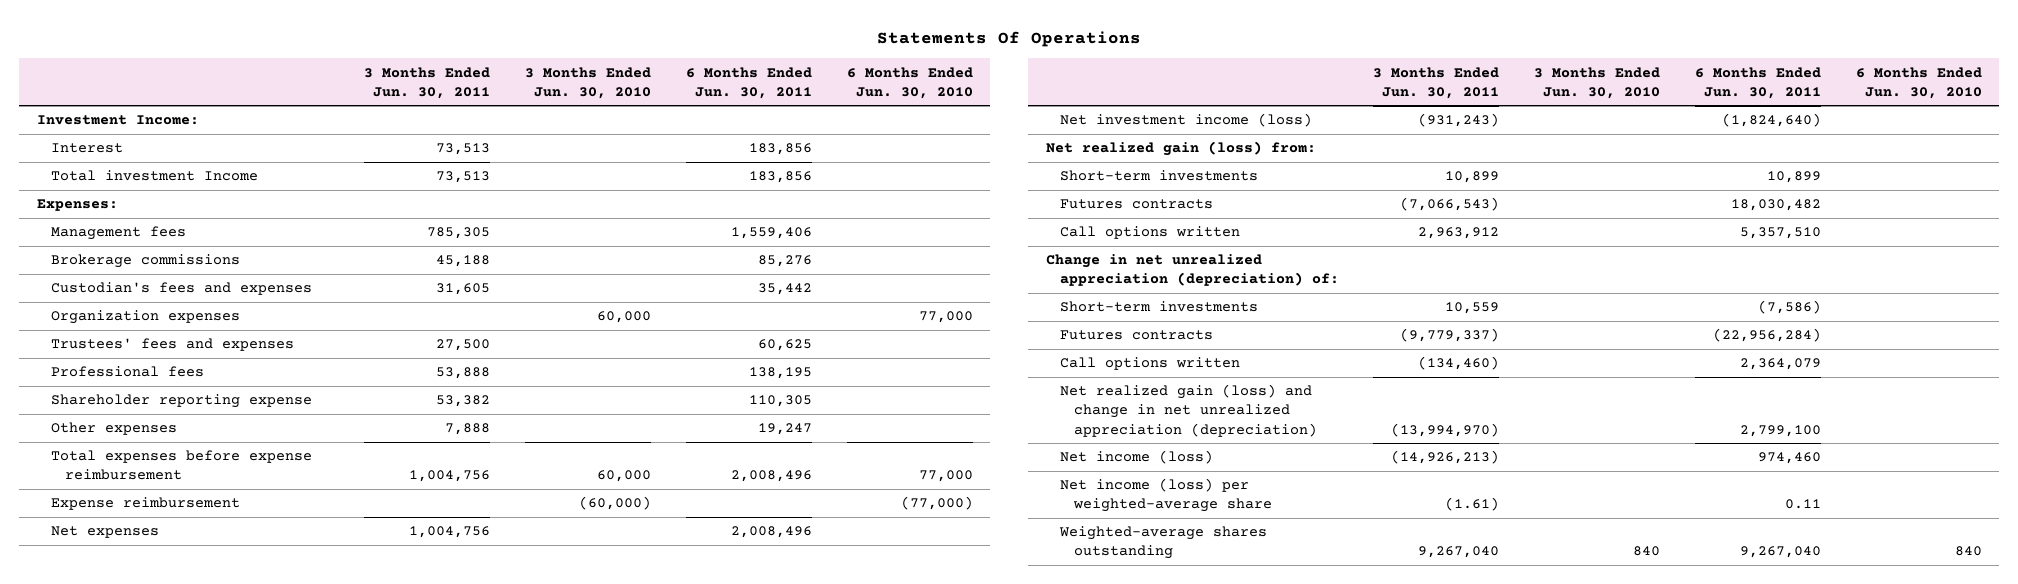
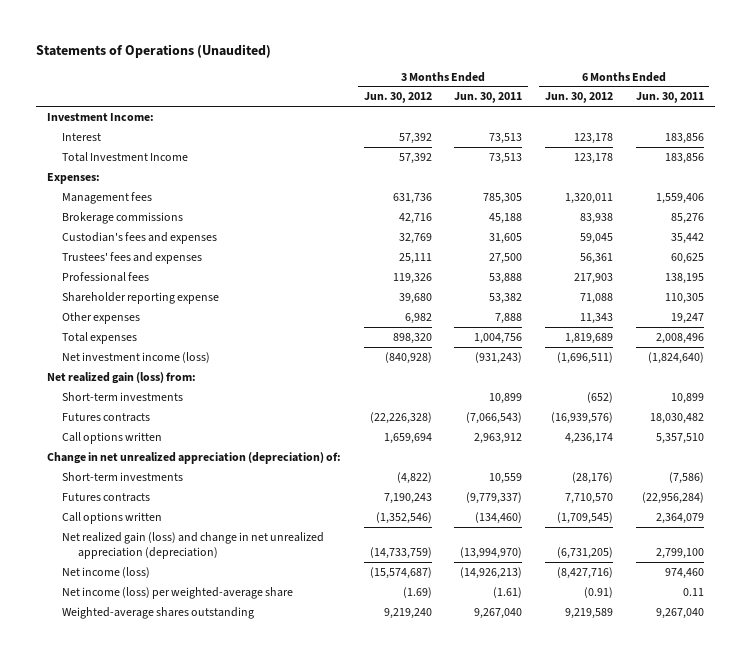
[877,30,1142,47] Statements Of Operations -> [35,43,271,58] Statements of Operations (Unaudited)
[525,66,652,99] 3 Months Ended Jun. 30, 2010 -> none
[846,66,973,99] 6 Months Ended Jun. 30, 2010 -> none
none -> [363,92,432,104] Jun. 30, 2012
none -> [545,92,614,104] Jun. 30, 2012
[50,170,258,182] Total investment Income -> [62,151,189,162] Total Investment Income
[50,310,240,325] Organization expenses -> none
[50,450,312,481] Total expenses before expense reimbursement -> none
[50,497,240,511] Expense reimbursement -> none
[50,526,159,539] Net expenses -> [62,331,138,344] Total expenses

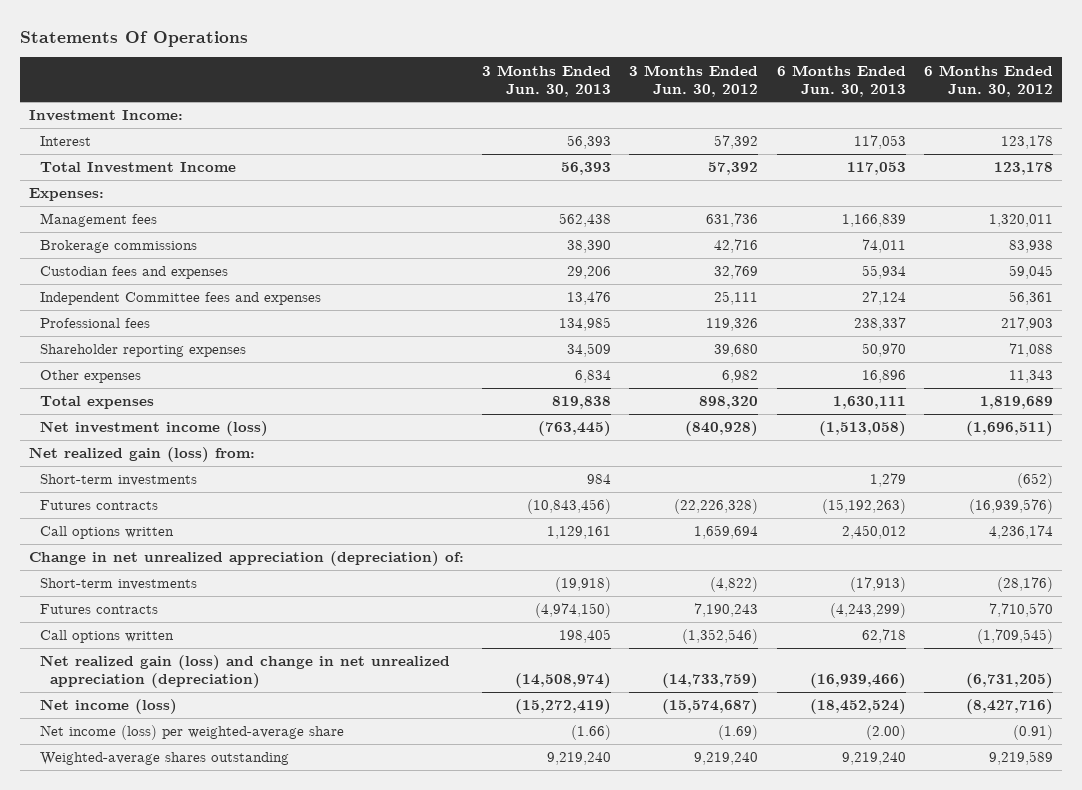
[35,43,271,58] Statements of Operations (Unaudited) -> [19,30,248,47] Statements Of Operations
[454,92,523,104] Jun. 30, 2011 -> none
[635,92,704,104] Jun. 30, 2011 -> none
none -> [482,64,612,97] 3 Months Ended Jun. 30, 2013
none -> [776,64,906,97] 6 Months Ended Jun. 30, 2013
[62,231,218,244] Custodian's fees and expenses -> [39,266,228,280] Custodian fees and expenses
[62,251,203,264] Trustees' fees and expenses -> [39,292,321,306] Independent Committee fees and expenses
[62,291,220,304] Shareholder reporting expense -> [39,344,246,358] Shareholder reporting expenses

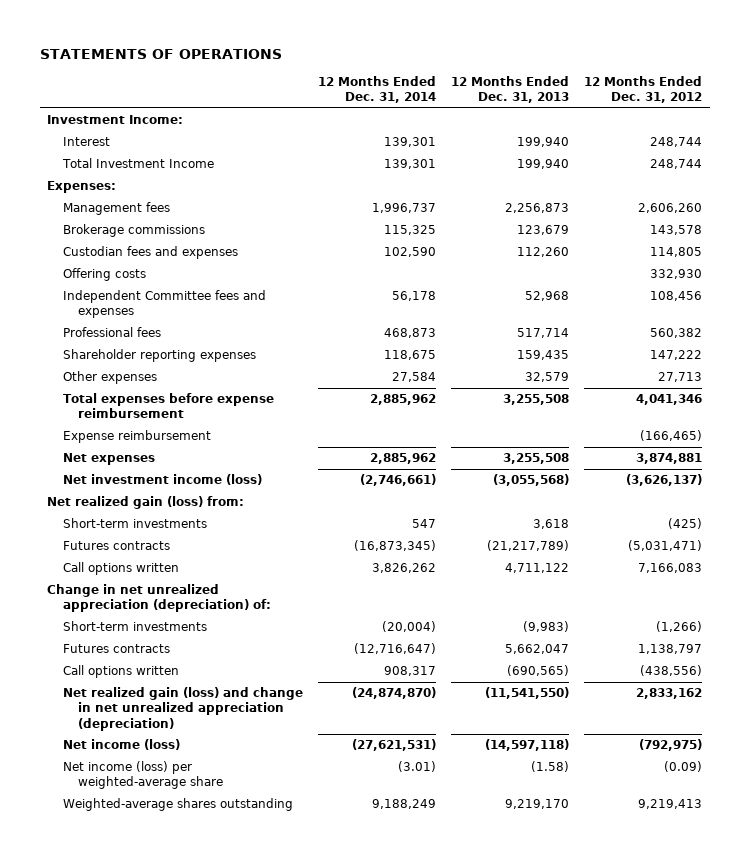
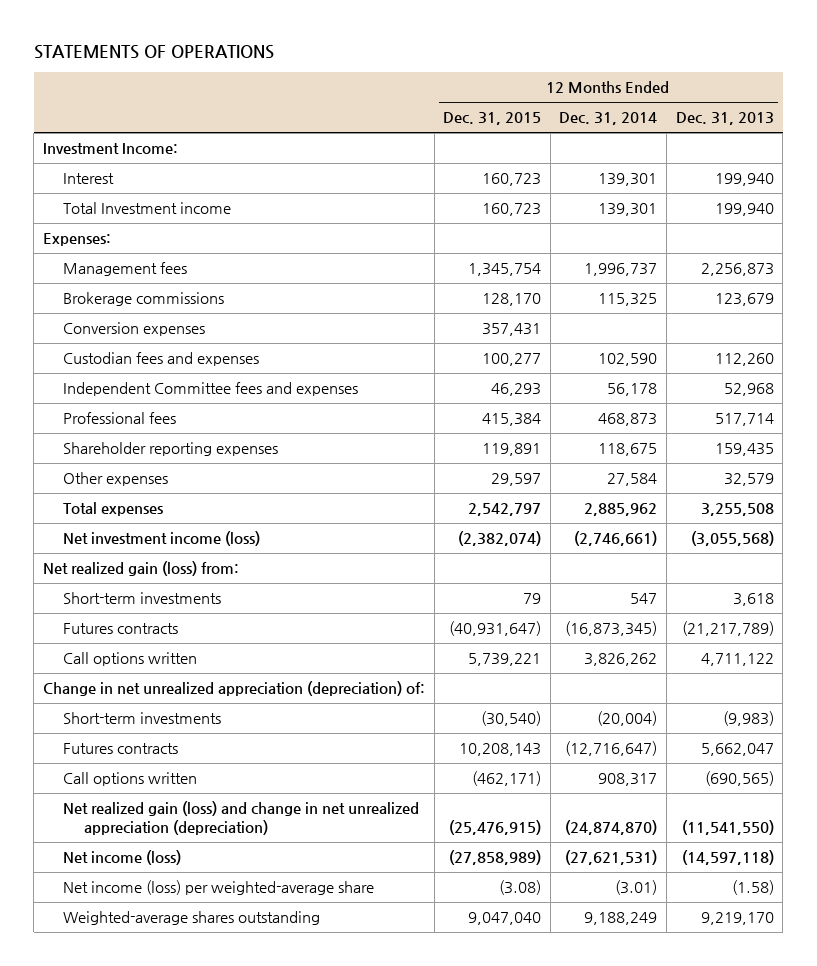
[584,76,703,104] 12 Months Ended Dec. 31, 2012 -> none
none -> [443,112,542,126] Dec. 31, 2015
[61,158,214,169] Total Investment Income -> [63,202,232,215] Total Investment income
none -> [63,322,206,337] Conversion expenses
[62,268,146,282] Offering costs -> none
[62,393,274,419] Total expenses before expense reimbursement -> none
[62,430,211,444] Expense reimbursement -> none
[62,453,155,466] Net expenses -> [63,502,164,517] Total expenses

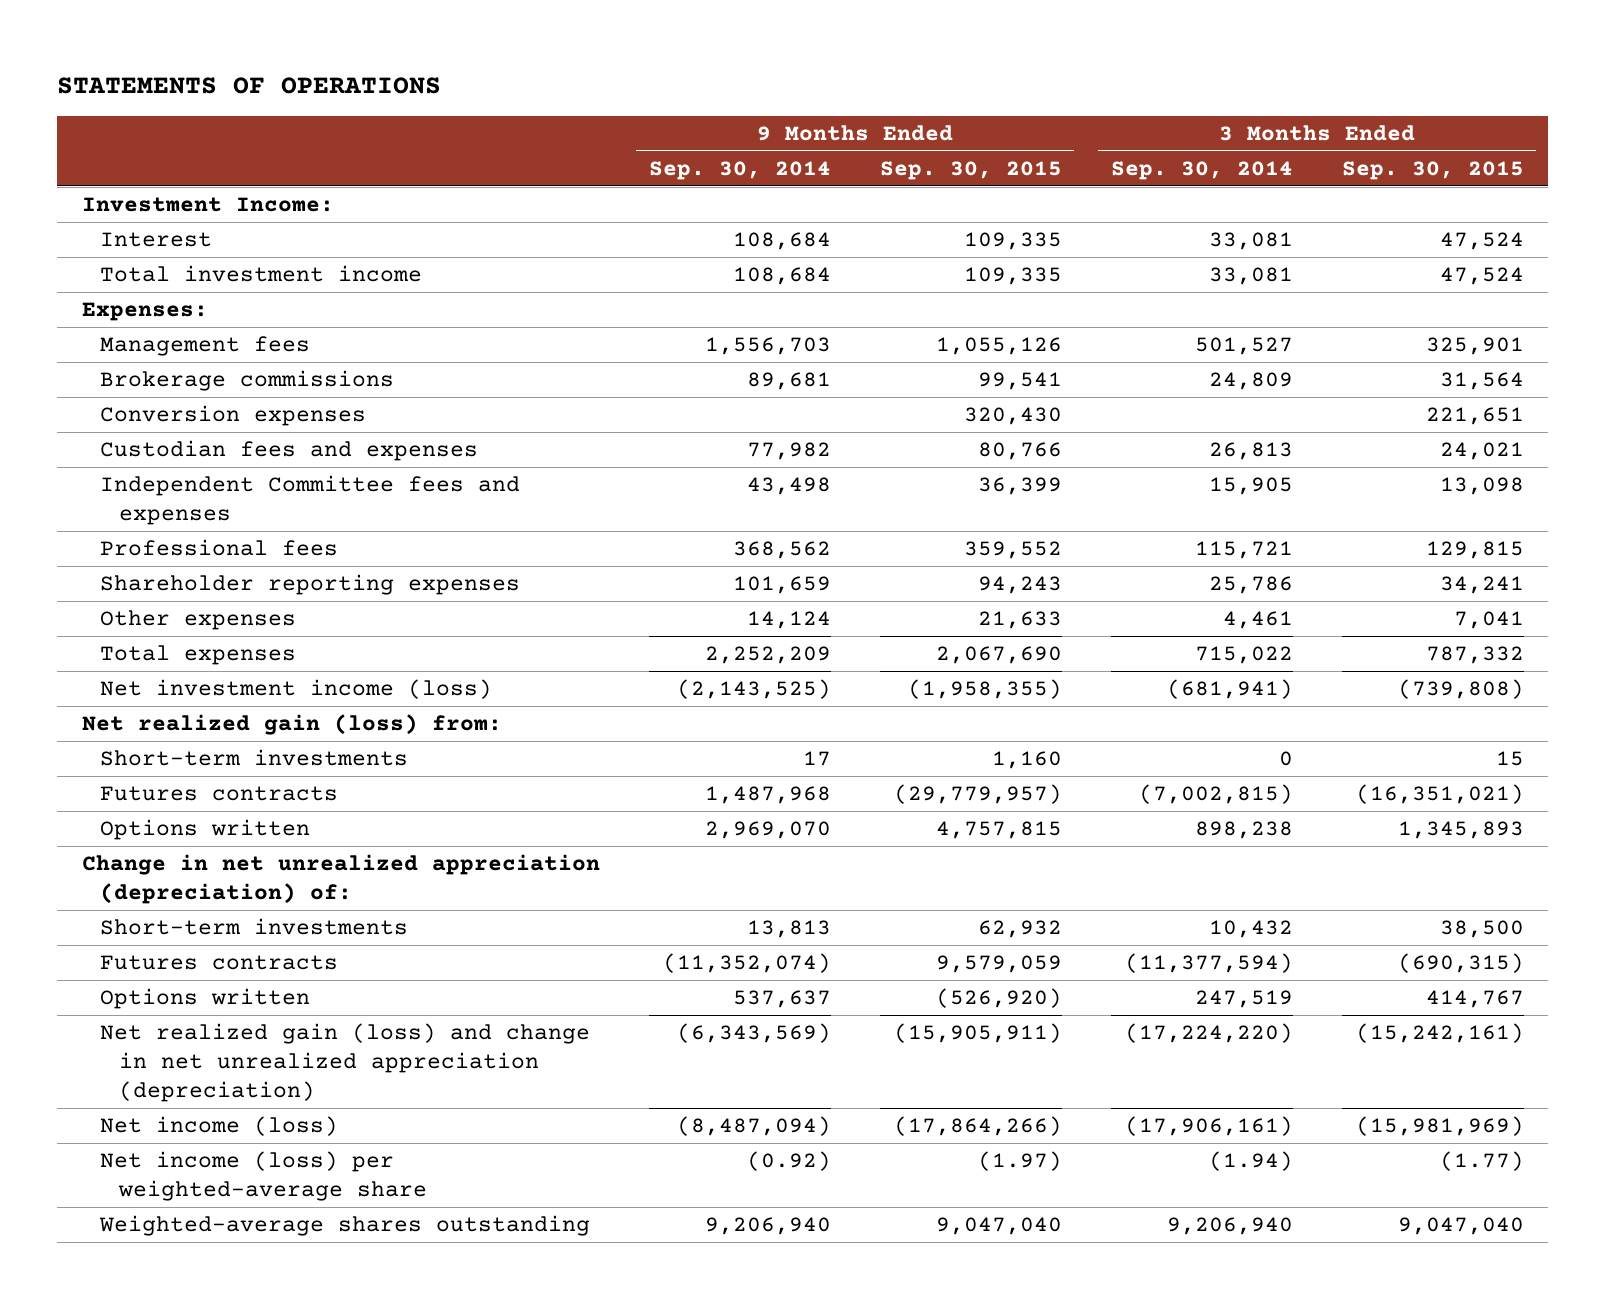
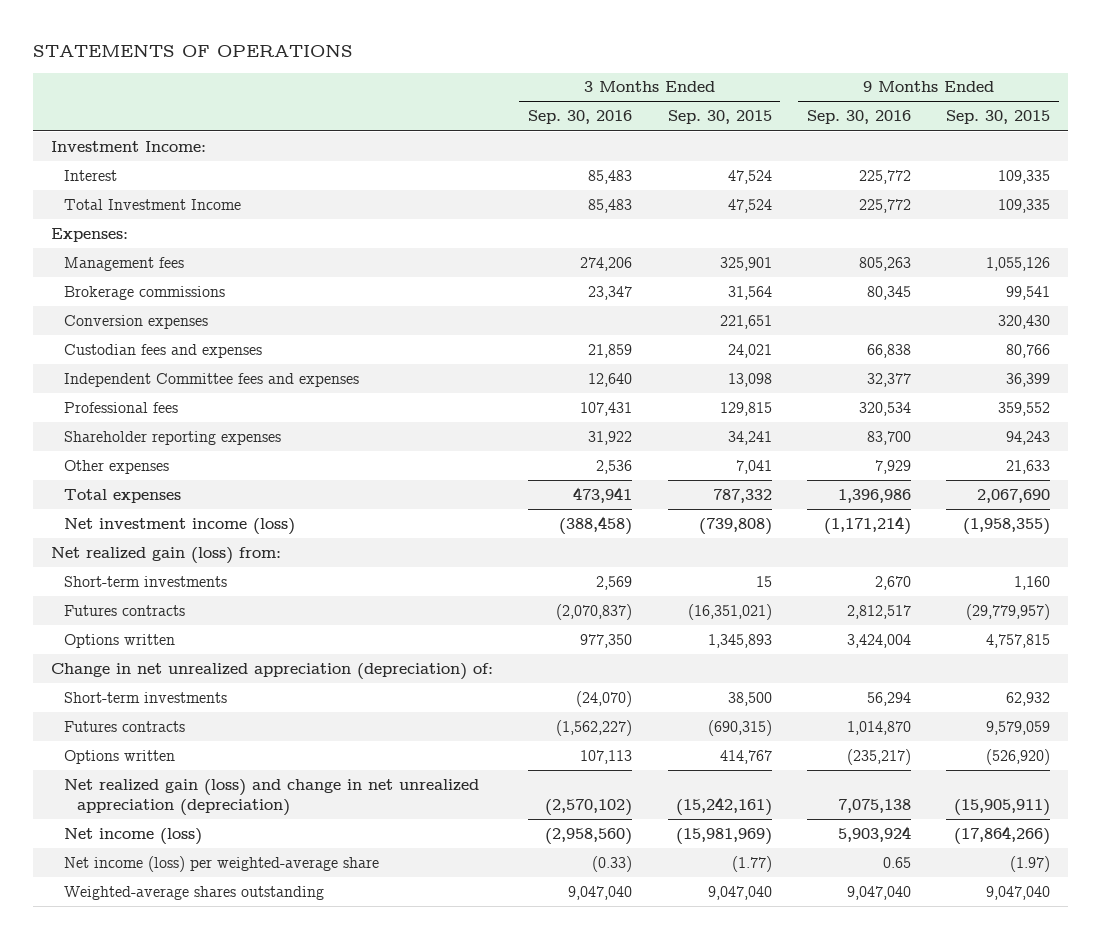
[648,160,831,180] Sep. 30, 2014 -> none
[1110,160,1293,180] Sep. 30, 2014 -> none
none -> [528,110,633,125] Sep. 30, 2016
none -> [807,110,912,125] Sep. 30, 2016
[100,265,423,283] Total investment income -> [63,198,241,210] Total Investment Income

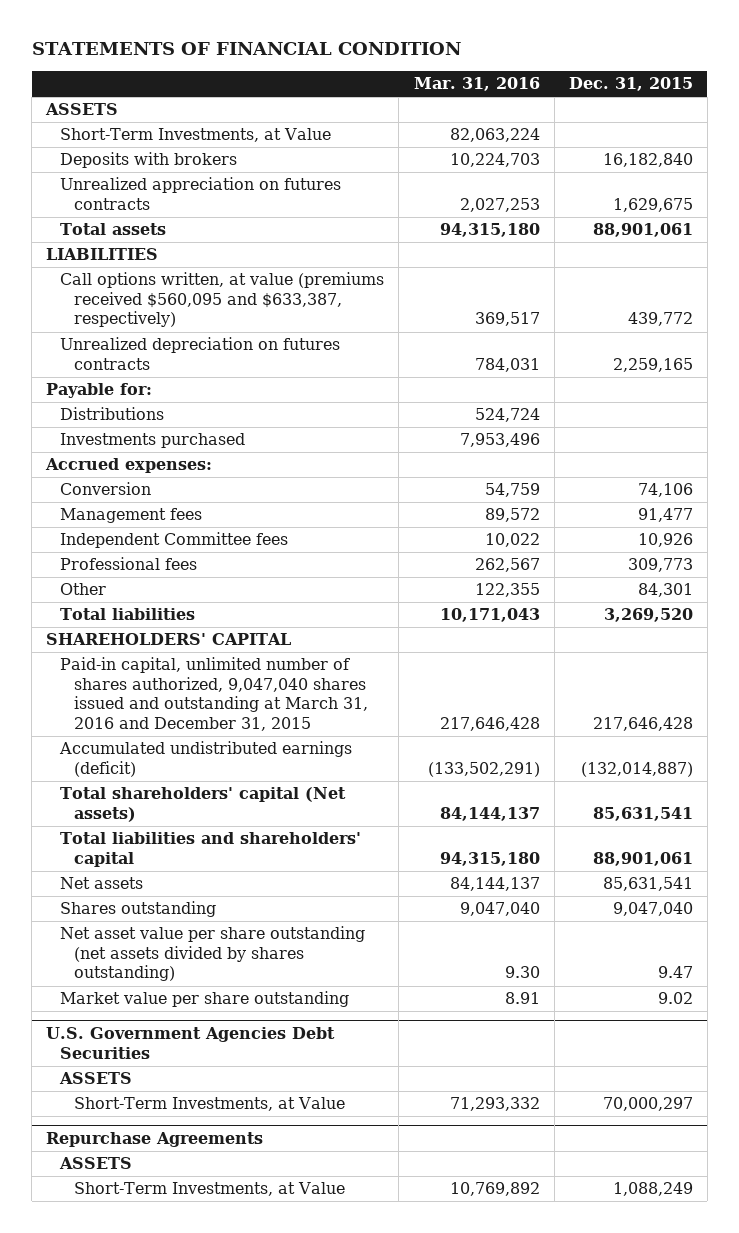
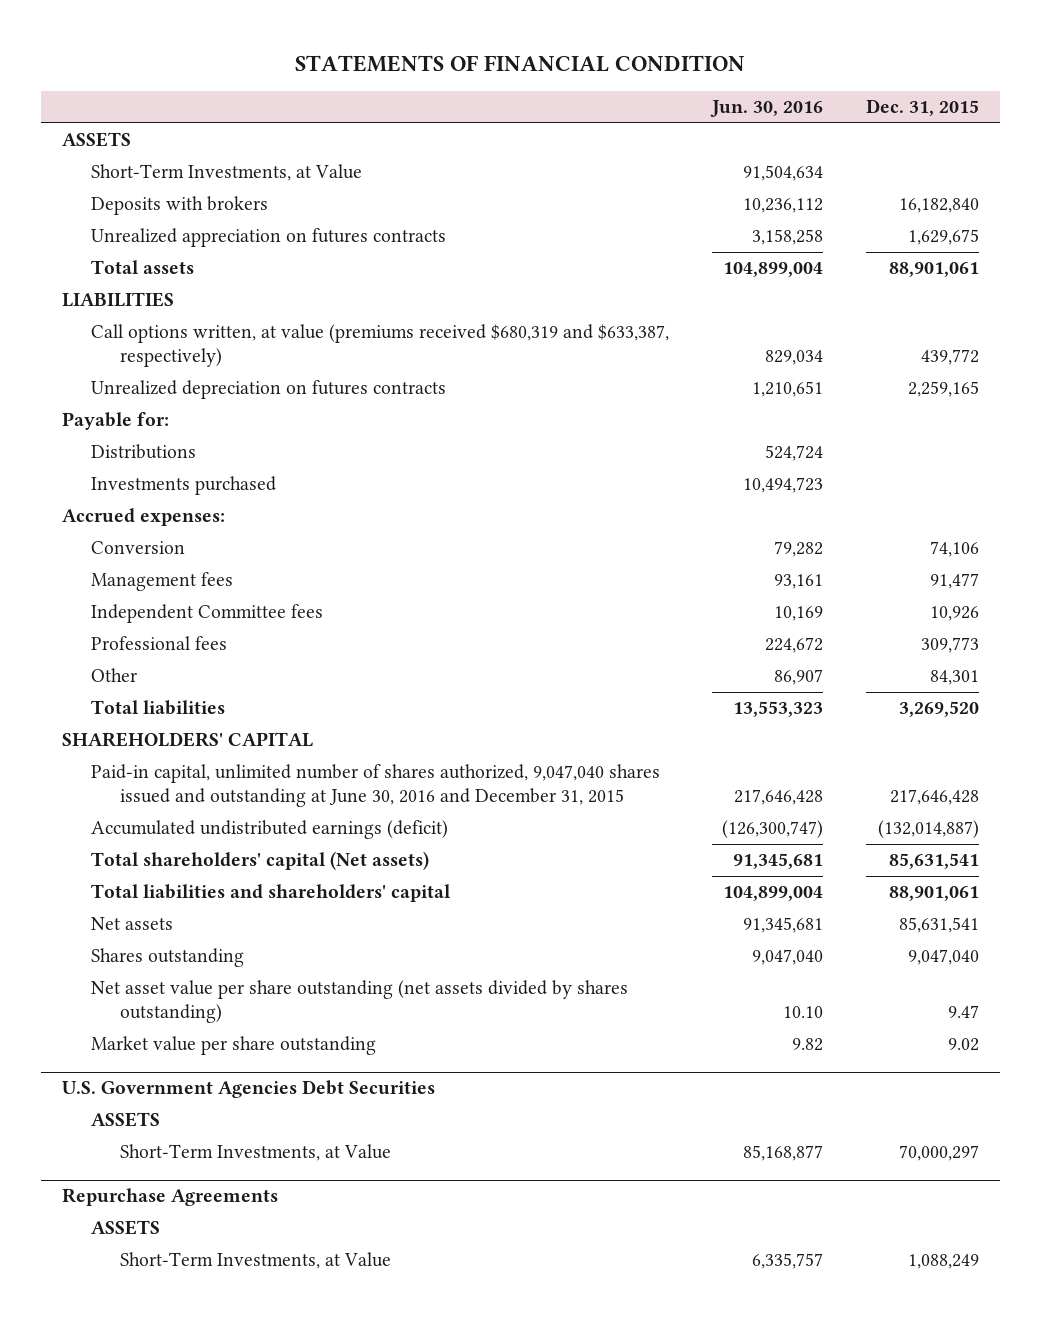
[413,77,540,92] Mar. 31, 2016 -> none
none -> [709,100,823,118] Jun. 30, 2016
[60,272,385,328] Call options written, at value (premiums received $560,095 and $633,387, respectively) -> [90,324,669,368] Call options written, at value (premiums received $680,319 and $633,387, respectively)
[60,657,369,732] Paid-in capital, unlimited number of shares authorized, 9,047,040 shares issued and outstanding at March 31, 2016 and December 31, 2015 -> [90,764,660,808] Paid-in capital, unlimited number of shares authorized, 9,047,040 shares issued and outstanding at June 30, 2016 and December 31, 2015

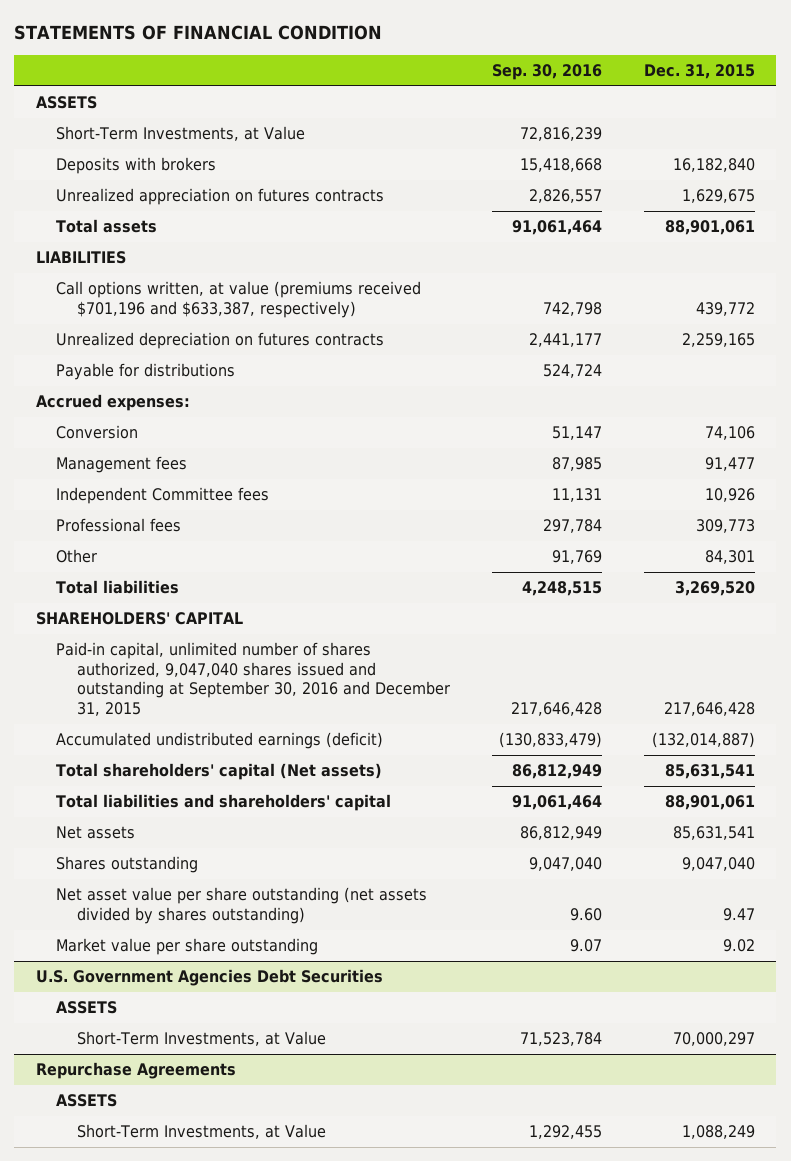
[709,100,823,118] Jun. 30, 2016 -> none
none -> [491,63,602,80] Sep. 30, 2016
[90,324,669,368] Call options written, at value (premiums received $680,319 and $633,387, respectively) -> [56,281,422,318] Call options written, at value (premiums received $701,196 and $633,387, respectively)
[62,412,170,431] Payable for: -> none
[90,476,276,496] Investments purchased -> none
[90,444,196,460] Distributions -> [56,363,236,381] Payable for distributions
[90,764,660,808] Paid-in capital, unlimited number of shares authorized, 9,047,040 shares issued and outstanding at June 30, 2016 and December 31, 2015 -> [56,642,450,716] Paid-in capital, unlimited number of shares authorized, 9,047,040 shares issued and outstanding at September 30, 2016 and December 31, 2015

